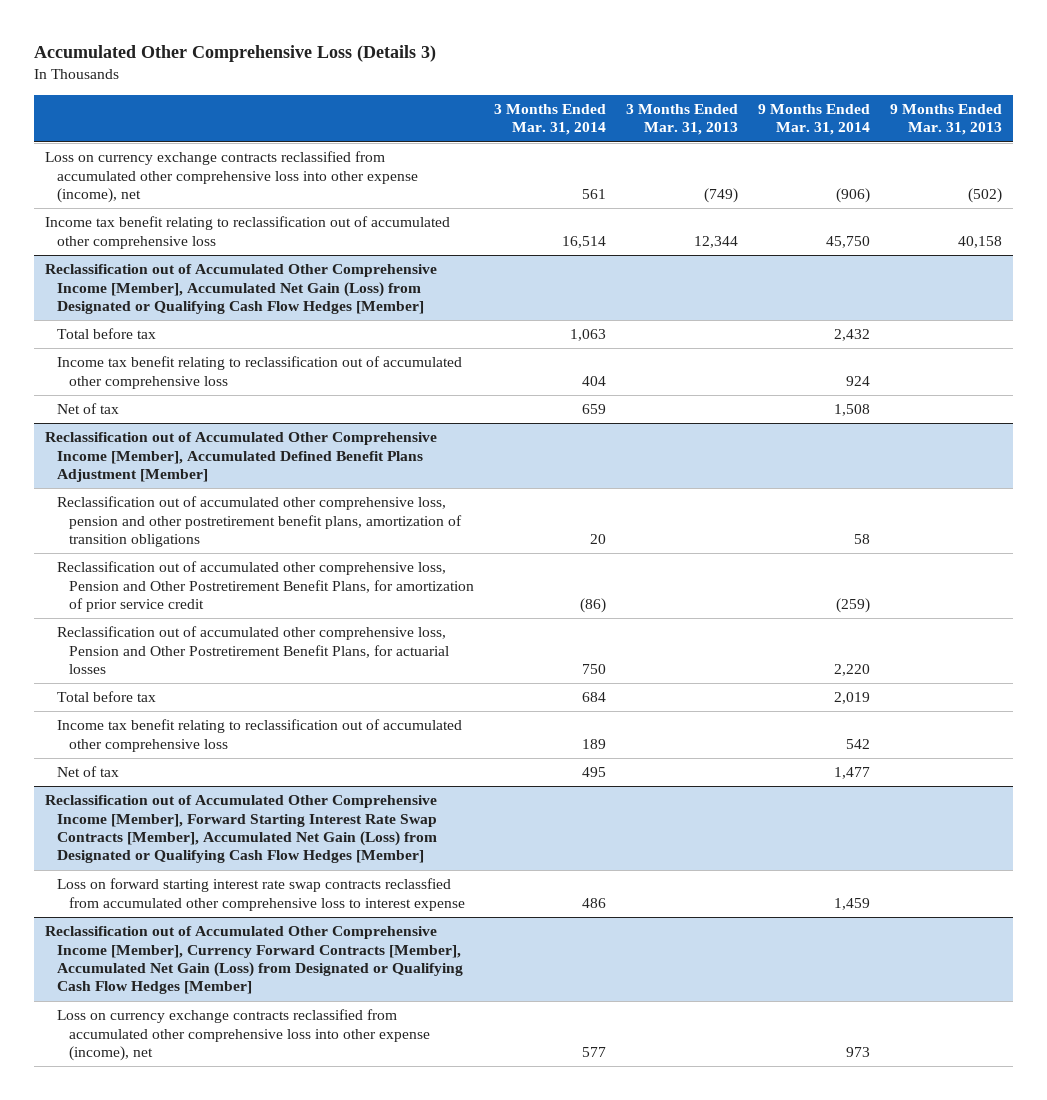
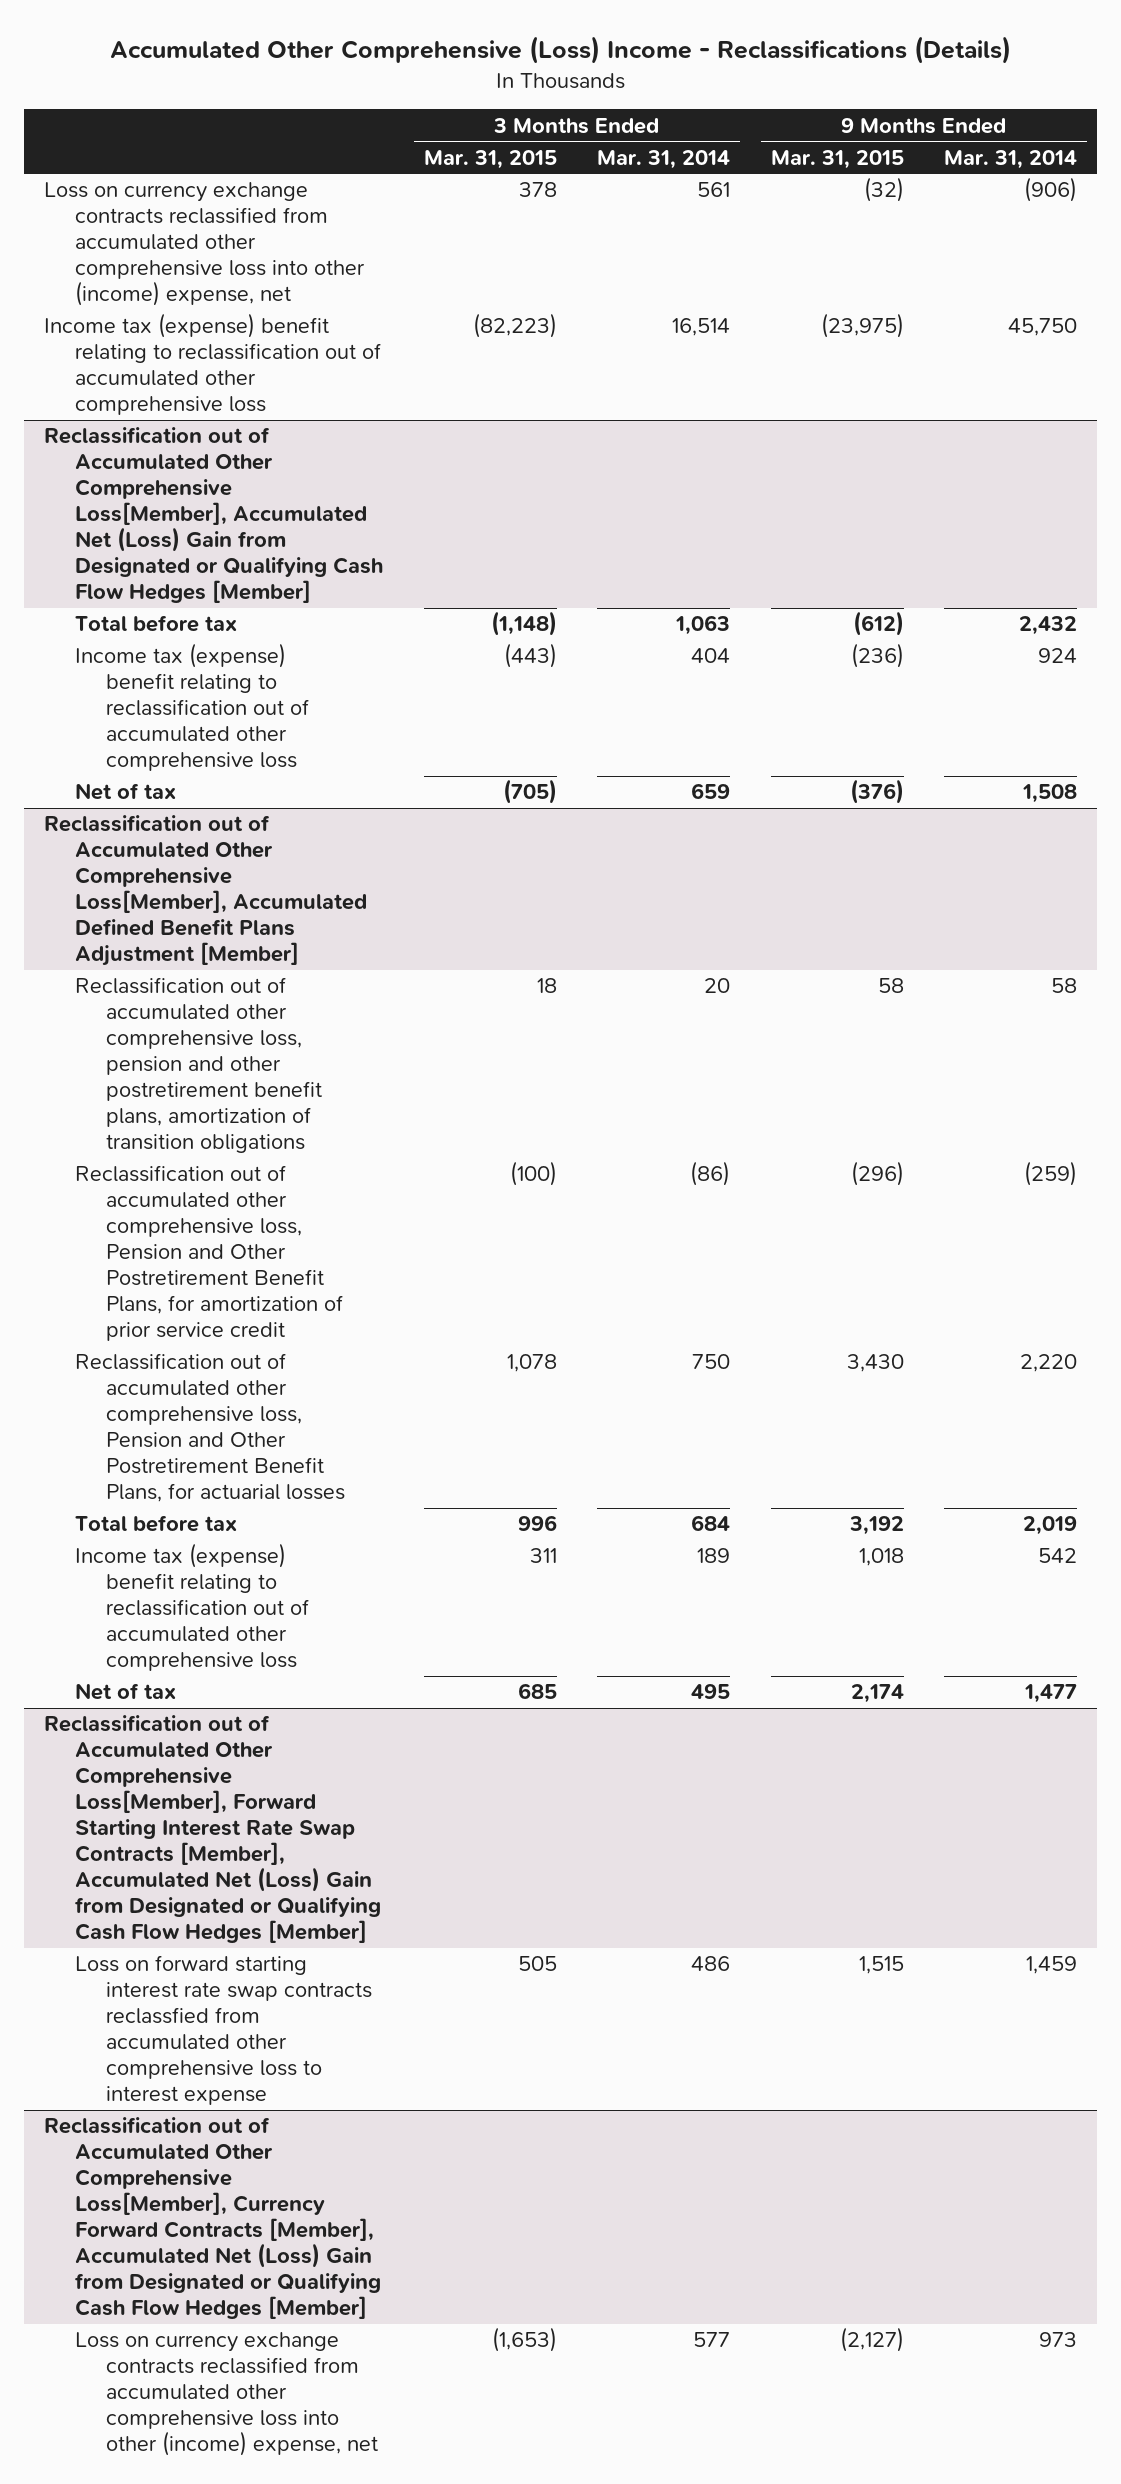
[34,45,437,63] Accumulated Other Comprehensive Loss (Details 3) -> [109,35,1011,64] Accumulated Other Comprehensive (Loss) Income - Reclassifications (Details)
[626,104,739,136] 3 Months Ended Mar. 31, 2013 -> none
[890,104,1003,136] 9 Months Ended Mar. 31, 2013 -> none
none -> [423,149,557,169] Mar. 31, 2015
none -> [770,149,904,169] Mar. 31, 2015
[44,151,418,203] Loss on currency exchange contracts reclassified from accumulated other comprehensive loss into other expense (income), net -> [44,182,366,307] Loss on currency exchange contracts reclassified from accumulated other comprehensive loss into other (income) expense, net
[44,216,450,249] Income tax benefit relating to reclassification out of accumulated other comprehensive loss -> [44,313,382,416] Income tax (expense) benefit relating to reclassification out of accumulated other comprehensive loss
[44,264,437,314] Reclassification out of Accumulated Other Comprehensive Income [Member], Accumulated Net Gain (Loss) from Designated or Qualifying Cash Flow Hedges [Member] -> [44,427,384,604] Reclassification out of Accumulated Other Comprehensive Loss[Member], Accumulated Net (Loss) Gain from Designated or Qualifying Cash Flow Hedges [Member]
[56,356,462,389] Income tax benefit relating to reclassification out of accumulated other comprehensive loss -> [75,643,310,772] Income tax (expense) benefit relating to reclassification out of accumulated other comprehensive loss
[44,432,437,482] Reclassification out of Accumulated Other Comprehensive Income [Member], Accumulated Defined Benefit Plans Adjustment [Member] -> [44,815,368,967] Reclassification out of Accumulated Other Comprehensive Loss[Member], Accumulated Defined Benefit Plans Adjustment [Member]
[56,719,462,752] Income tax benefit relating to reclassification out of accumulated other comprehensive loss -> [75,1543,310,1672] Income tax (expense) benefit relating to reclassification out of accumulated other comprehensive loss
[44,795,437,864] Reclassification out of Accumulated Other Comprehensive Income [Member], Forward Starting Interest Rate Swap Contracts [Member], Accumulated Net Gain (Loss) from Designated or Qualifying Cash Flow Hedges [Member] -> [44,1715,382,1944] Reclassification out of Accumulated Other Comprehensive Loss[Member], Forward Starting Interest Rate Swap Contracts [Member], Accumulated Net (Loss) Gain from Designated or Qualifying Cash Flow Hedges [Member]
[44,926,463,995] Reclassification out of Accumulated Other Comprehensive Income [Member], Currency Forward Contracts [Member], Accumulated Net Gain (Loss) from Designated or Qualifying Cash Flow Hedges [Member] -> [44,2117,382,2320] Reclassification out of Accumulated Other Comprehensive Loss[Member], Currency Forward Contracts [Member], Accumulated Net (Loss) Gain from Designated or Qualifying Cash Flow Hedges [Member]
[56,1009,430,1061] Loss on currency exchange contracts reclassified from accumulated other comprehensive loss into other expense (income), net -> [75,2332,379,2457] Loss on currency exchange contracts reclassified from accumulated other comprehensive loss into other (income) expense, net

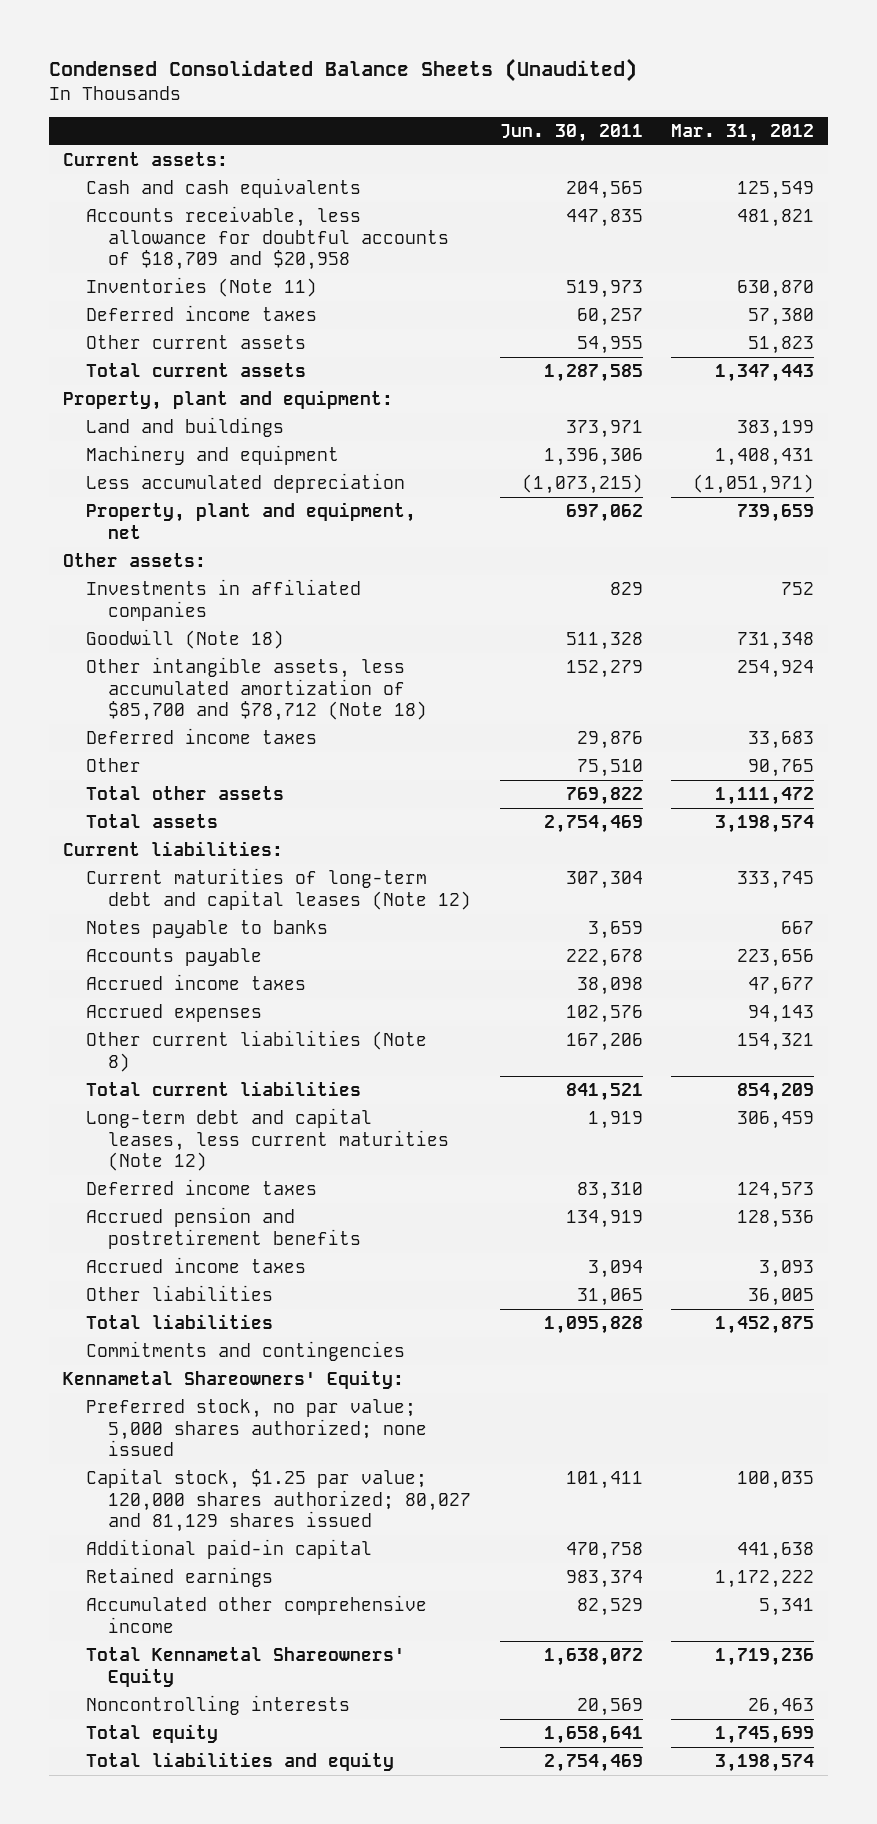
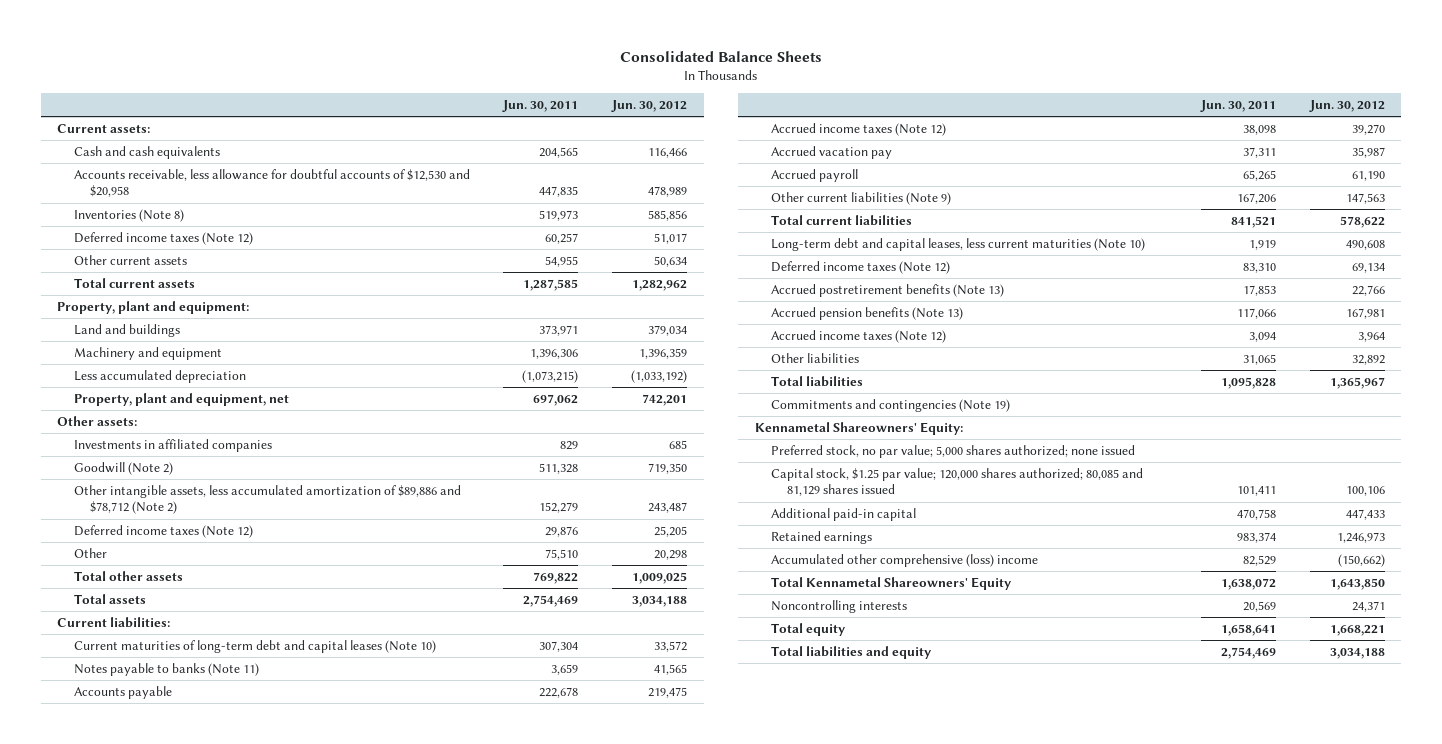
[49,58,638,83] Condensed Consolidated Balance Sheets (Unaudited) -> [619,50,822,62] Consolidated Balance Sheets
[670,124,814,143] Mar. 31, 2012 -> none
none -> [611,100,688,113] Jun. 30, 2012
[85,206,450,271] Accounts receivable, less allowance for doubtful accounts of $18,709 and $20,958 -> [73,168,470,198] Accounts receivable, less allowance for doubtful accounts of $12,530 and $20,958
[85,277,317,298] Inventories (Note 11) -> [73,208,184,222] Inventories (Note 8)
[85,305,317,322] Deferred income taxes -> [73,231,253,245] Deferred income taxes (Note 12)
[85,629,284,650] Goodwill (Note 18) -> [73,461,173,475] Goodwill (Note 2)
[85,657,428,722] Other intangible assets, less accumulated amortization of $85,700 and $78,712 (Note 18) -> [73,484,461,515] Other intangible assets, less accumulated amortization of $89,886 and $78,712 (Note 2)
[85,728,317,745] Deferred income taxes -> [73,524,253,538] Deferred income taxes (Note 12)
[85,868,472,910] Current maturities of long-term debt and capital leases (Note 12) -> [73,639,436,653] Current maturities of long-term debt and capital leases (Note 10)
[85,920,328,939] Notes payable to banks -> [73,662,259,676] Notes payable to banks (Note 11)
[85,1004,262,1023] Accrued expenses -> none
[85,974,306,991] Accrued income taxes -> [771,122,947,136] Accrued income taxes (Note 12)
none -> [771,145,893,159] Accrued vacation pay
none -> [771,168,859,182] Accrued payroll
[85,1030,427,1072] Other current liabilities (Note 8) -> [771,191,952,205] Other current liabilities (Note 9)
[85,1207,362,1249] Accrued pension and postretirement benefits -> none
[85,1108,450,1172] Long-term debt and capital leases, less current maturities (Note 12) -> [771,237,1146,251] Long-term debt and capital leases, less current maturities (Note 10)
[85,1179,317,1196] Deferred income taxes -> [771,260,951,274] Deferred income taxes (Note 12)
none -> [771,283,1005,297] Accrued postretirement benefits (Note 13)
none -> [771,306,964,320] Accrued pension benefits (Note 13)
[85,1257,306,1274] Accrued income taxes -> [771,329,947,343] Accrued income taxes (Note 12)
[85,1341,405,1362] Commitments and contingencies -> [771,398,1011,412] Commitments and contingencies (Note 19)
[85,1468,472,1533] Capital stock, $1.25 par value; 120,000 shares authorized; 80,027 and 81,129 shares issued -> [771,467,1144,497] Capital stock, $1.25 par value; 120,000 shares authorized; 80,085 and 81,129 shares issued
[85,1595,427,1633] Accumulated other comprehensive income -> [771,553,1039,567] Accumulated other comprehensive (loss) income

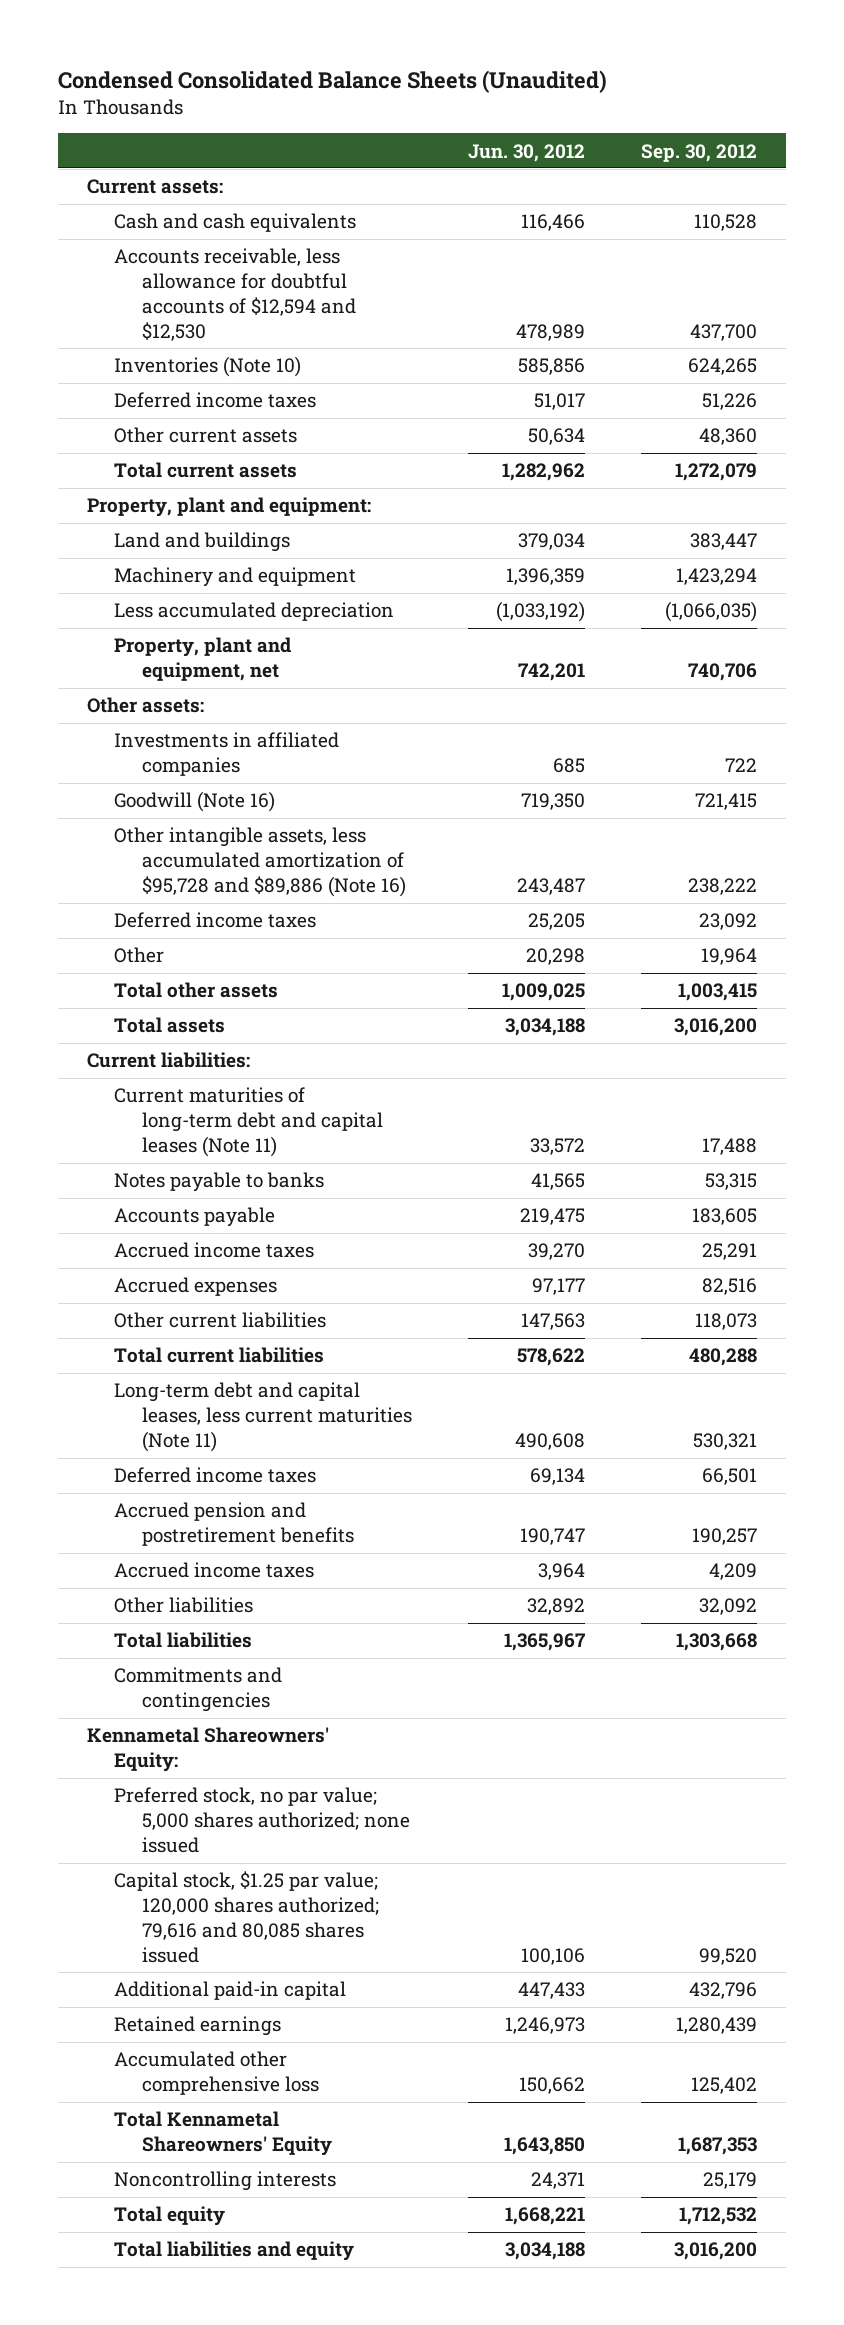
[619,50,822,62] Consolidated Balance Sheets -> [58,70,608,94] Condensed Consolidated Balance Sheets (Unaudited)
[502,100,579,113] Jun. 30, 2011 -> none
none -> [641,143,758,162] Sep. 30, 2012
[73,168,470,198] Accounts receivable, less allowance for doubtful accounts of $12,530 and $20,958 -> [114,248,356,342] Accounts receivable, less allowance for doubtful accounts of $12,594 and $12,530
[73,208,184,222] Inventories (Note 8) -> [114,356,302,378] Inventories (Note 10)
[73,231,253,245] Deferred income taxes (Note 12) -> [114,392,317,409] Deferred income taxes
[73,461,173,475] Goodwill (Note 2) -> [114,791,276,813] Goodwill (Note 16)
[73,484,461,515] Other intangible assets, less accumulated amortization of $89,886 and $78,712 (Note 2) -> [114,827,406,898] Other intangible assets, less accumulated amortization of $95,728 and $89,886 (Note 16)
[73,524,253,538] Deferred income taxes (Note 12) -> [114,912,317,929] Deferred income taxes
[73,639,436,653] Current maturities of long-term debt and capital leases (Note 10) -> [114,1087,383,1158] Current maturities of long-term debt and capital leases (Note 11)
[73,662,259,676] Notes payable to banks (Note 11) -> [114,1172,325,1193] Notes payable to banks
[771,145,893,159] Accrued vacation pay -> none
[771,168,859,182] Accrued payroll -> none
[771,122,947,136] Accrued income taxes (Note 12) -> [114,1242,315,1259] Accrued income taxes
none -> [114,1277,278,1297] Accrued expenses
[771,191,952,205] Other current liabilities (Note 9) -> [114,1312,327,1329] Other current liabilities
[771,283,1005,297] Accrued postretirement benefits (Note 13) -> none
[771,306,964,320] Accrued pension benefits (Note 13) -> none
[771,237,1146,251] Long-term debt and capital leases, less current maturities (Note 10) -> [114,1382,412,1453] Long-term debt and capital leases, less current maturities (Note 11)
[771,260,951,274] Deferred income taxes (Note 12) -> [114,1467,317,1484] Deferred income taxes
none -> [114,1502,354,1547] Accrued pension and postretirement benefits
[771,329,947,343] Accrued income taxes (Note 12) -> [114,1562,315,1579] Accrued income taxes
[771,398,1011,412] Commitments and contingencies (Note 19) -> [114,1667,283,1713] Commitments and contingencies
[771,467,1144,497] Capital stock, $1.25 par value; 120,000 shares authorized; 80,085 and 81,129 shares issued -> [114,1871,379,1964] Capital stock, $1.25 par value; 120,000 shares authorized; 79,616 and 80,085 shares issued
[771,553,1039,567] Accumulated other comprehensive (loss) income -> [114,2051,319,2096] Accumulated other comprehensive loss
[1337,553,1385,567] (150,662) -> [519,2077,586,2095] 150,662

